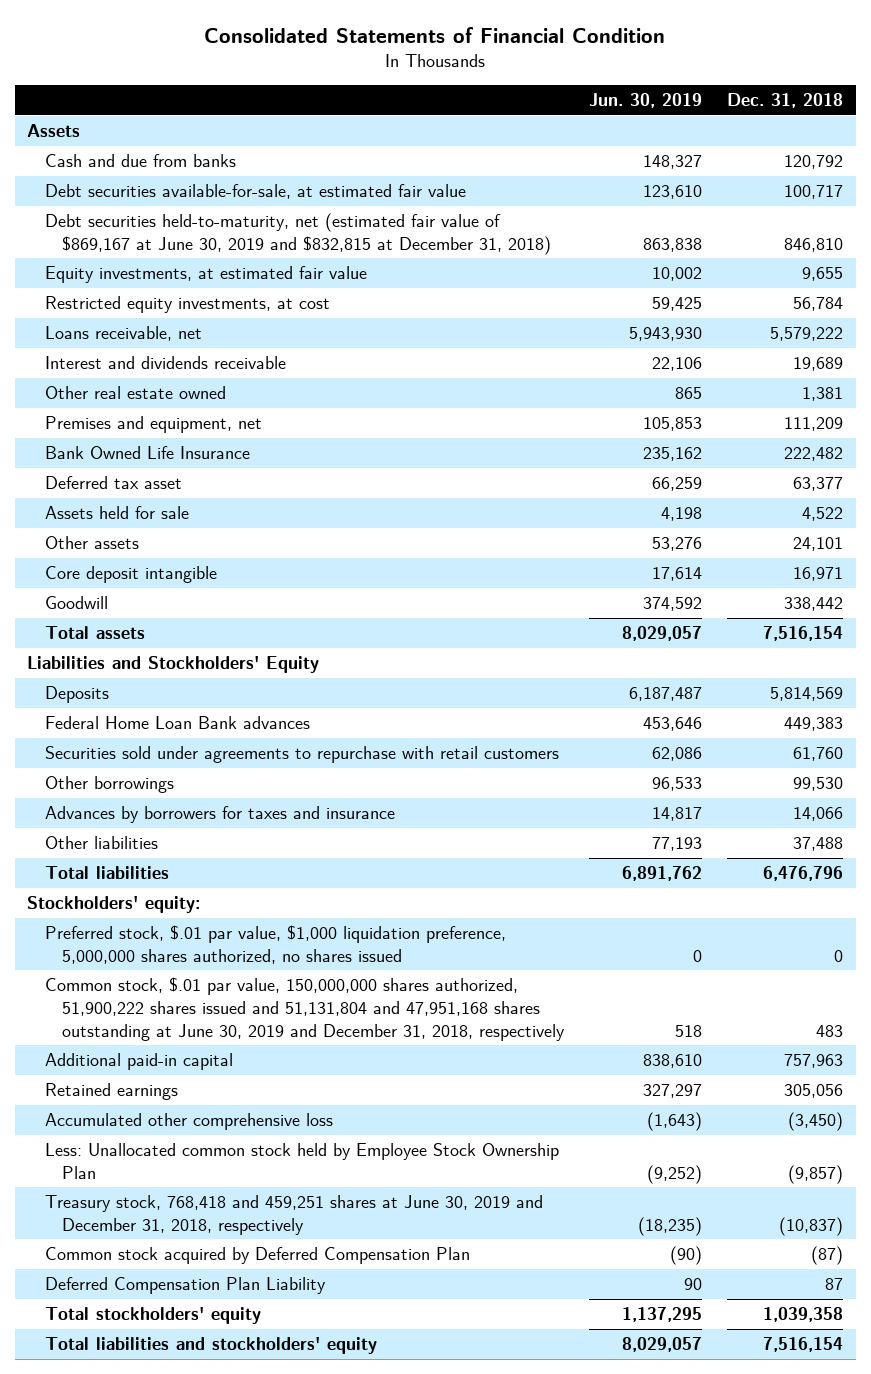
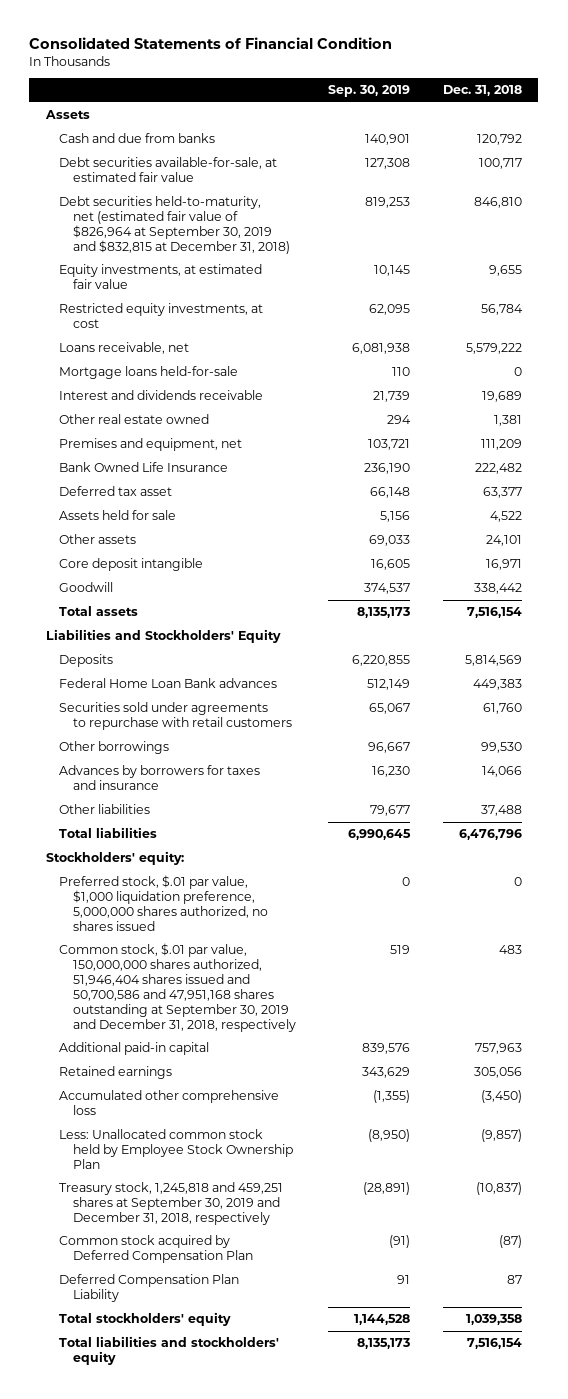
[589,93,703,109] Jun. 30, 2019 -> none
none -> [328,85,411,98] Sep. 30, 2019
[44,213,552,255] Debt securities held-to-maturity, net (estimated fair value of $869,167 at June 30, 2019 and $832,815 at December 31, 2018) -> [59,196,290,254] Debt securities held-to-maturity, net (estimated fair value of $826,964 at September 30, 2019 and $832,815 at December 31, 2018)
none -> [59,366,239,380] Mortgage loans held-for-sale
[44,977,566,1041] Common stock, $.01 par value, 150,000,000 shares authorized, 51,900,222 shares issued and 51,131,804 and 47,951,168 shares outstanding at June 30, 2019 and December 31, 2018, respectively -> [59,943,296,1032] Common stock, $.01 par value, 150,000,000 shares authorized, 51,946,404 shares issued and 50,700,586 and 47,951,168 shares outstanding at September 30, 2019 and December 31, 2018, respectively
[44,1195,543,1235] Treasury stock, 768,418 and 459,251 shares at June 30, 2019 and December 31, 2018, respectively -> [59,1182,284,1226] Treasury stock, 1,245,818 and 459,251 shares at September 30, 2019 and December 31, 2018, respectively

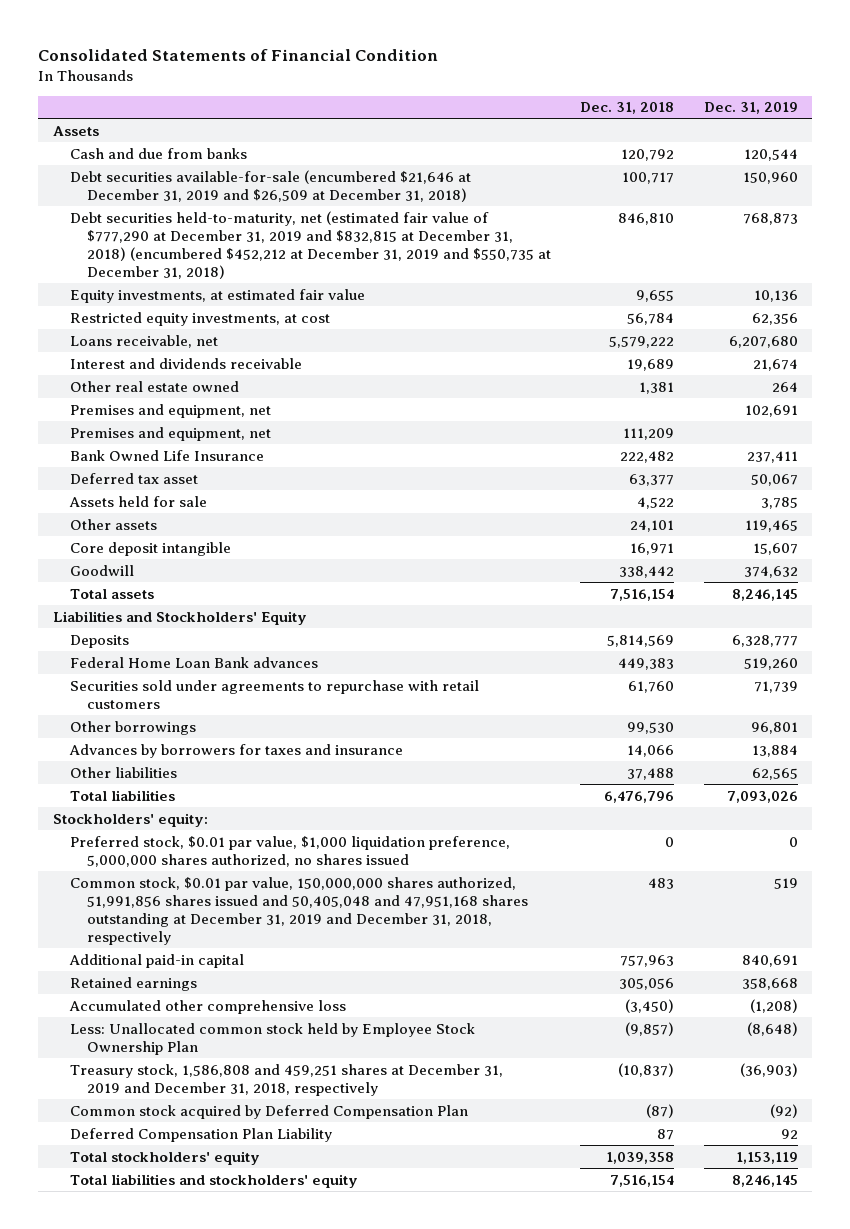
[328,85,411,98] Sep. 30, 2019 -> none
none -> [703,102,798,115] Dec. 31, 2019
[59,157,278,183] Debt securities available-for-sale, at estimated fair value -> [69,169,471,202] Debt securities available-for-sale (encumbered $21,646 at December 31, 2019 and $26,509 at December 31, 2018)
[59,196,290,254] Debt securities held-to-maturity, net (estimated fair value of $826,964 at September 30, 2019 and $832,815 at December 31, 2018) -> [69,210,551,279] Debt securities held-to-maturity, net (estimated fair value of $777,290 at December 31, 2019 and $832,815 at December 31, 2018) (encumbered $452,212 at December 31, 2019 and $550,735 at December 31, 2018)
[59,366,239,380] Mortgage loans held-for-sale -> none
none -> [69,403,271,418] Premises and equipment, net
[59,875,268,931] Preferred stock, $.01 par value, $1,000 liquidation preference, 5,000,000 shares authorized, no shares issued -> [69,835,510,867] Preferred stock, $0.01 par value, $1,000 liquidation preference, 5,000,000 shares authorized, no shares issued
[59,943,296,1032] Common stock, $.01 par value, 150,000,000 shares authorized, 51,946,404 shares issued and 50,700,586 and 47,951,168 shares outstanding at September 30, 2019 and December 31, 2018, respectively -> [69,876,528,945] Common stock, $0.01 par value, 150,000,000 shares authorized, 51,991,856 shares issued and 50,405,048 and 47,951,168 shares outstanding at December 31, 2019 and December 31, 2018, respectively
[59,1182,284,1226] Treasury stock, 1,245,818 and 459,251 shares at September 30, 2019 and December 31, 2018, respectively -> [69,1063,503,1096] Treasury stock, 1,586,808 and 459,251 shares at December 31, 2019 and December 31, 2018, respectively

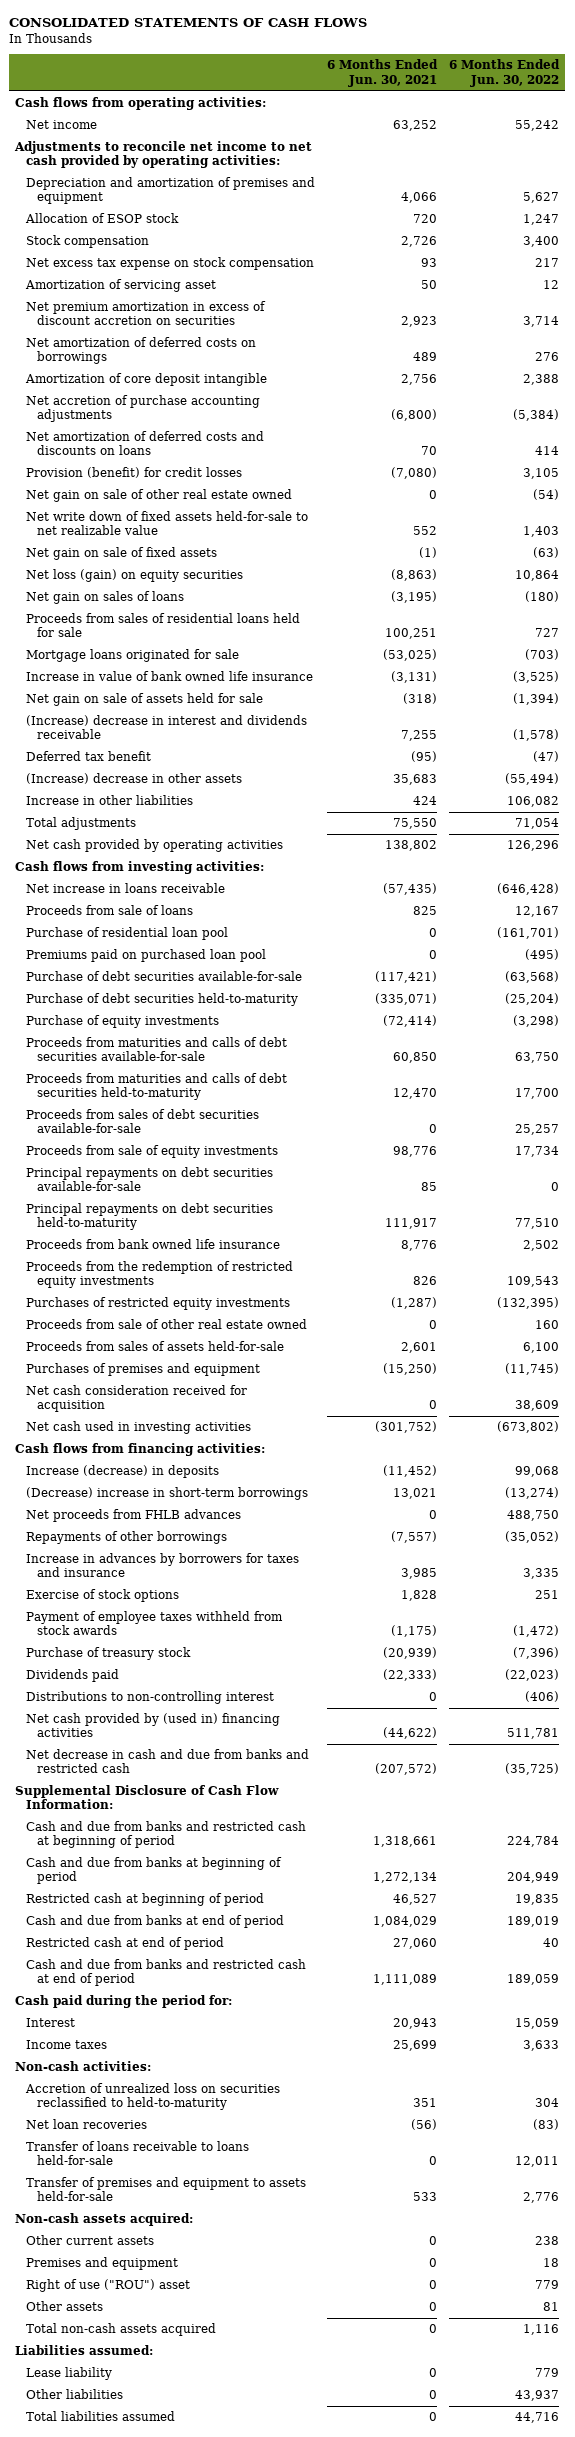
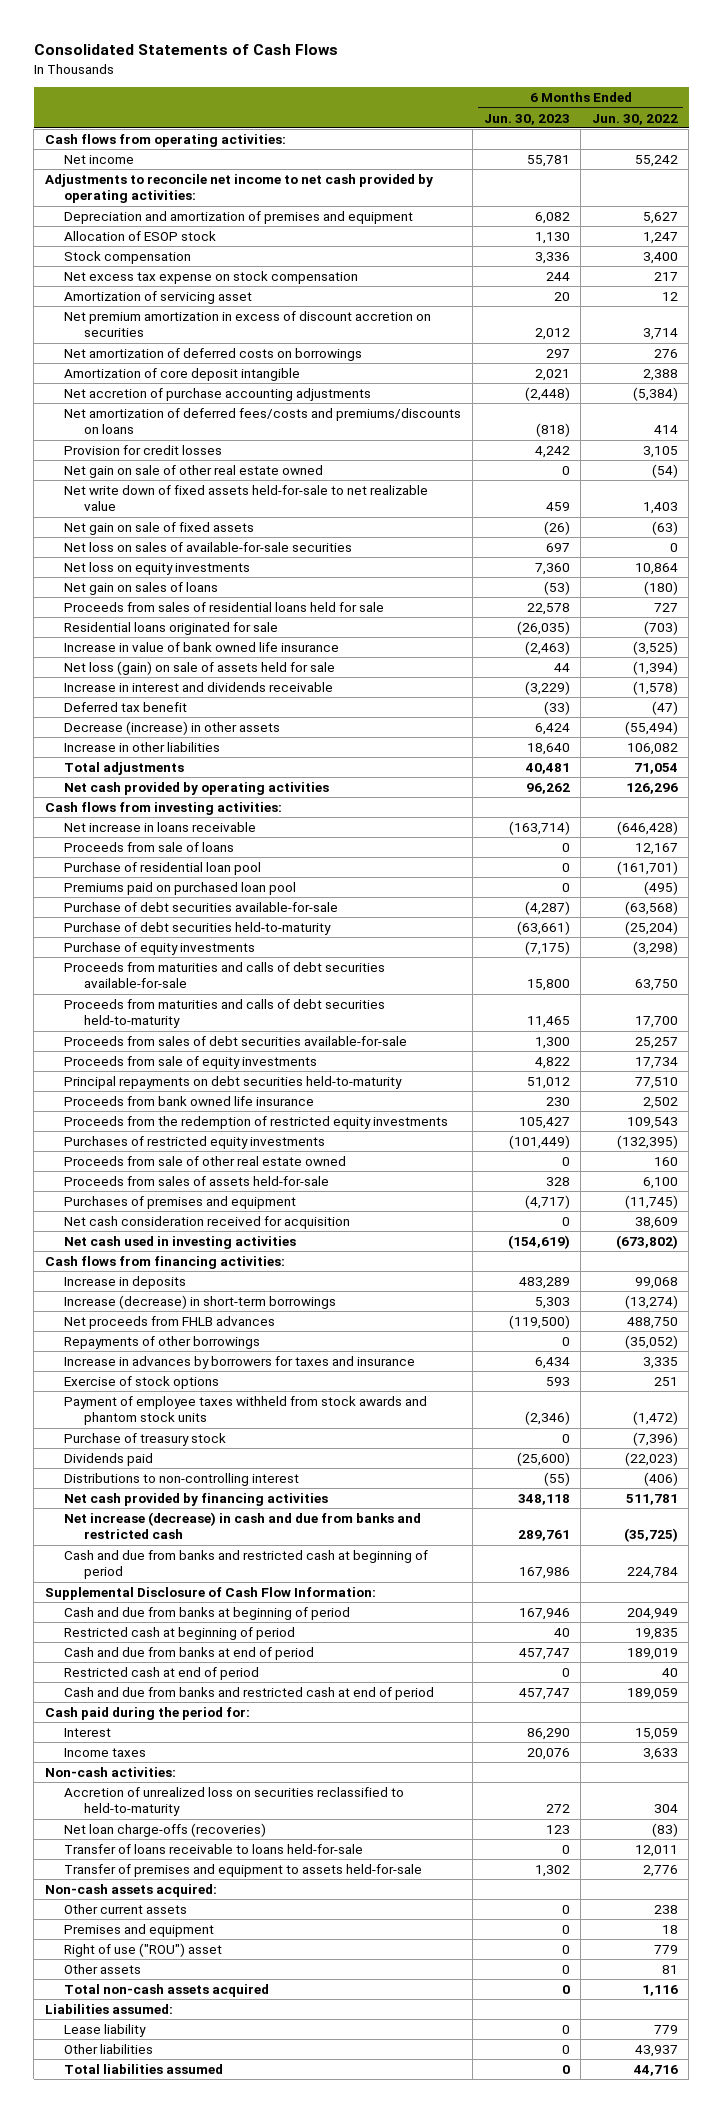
[9,18,368,28] CONSOLIDATED STATEMENTS OF CASH FLOWS -> [33,44,338,56] Consolidated Statements of Cash Flows
[327,59,439,87] 6 Months Ended Jun. 30, 2021 -> none
none -> [483,113,570,125] Jun. 30, 2023
[26,431,265,456] Net amortization of deferred costs and discounts on loans -> [64,407,462,435] Net amortization of deferred fees/costs and premiums/discounts on loans
[26,467,243,479] Provision (benefit) for credit losses -> [64,444,223,455] Provision for credit losses
none -> [64,541,353,552] Net loss on sales of available-for-sale securities
[26,569,244,583] Net loss (gain) on equity securities -> [64,561,251,575] Net loss on equity investments
[26,649,240,663] Mortgage loans originated for sale -> [64,621,279,635] Residential loans originated for sale
[26,693,264,707] Net gain on sale of assets held for sale -> [64,660,336,675] Net loss (gain) on sale of assets held for sale
[26,715,308,740] (Increase) decrease in interest and dividends receivable -> [64,681,334,692] Increase in interest and dividends receivable
[26,773,243,785] (Increase) decrease in other assets -> [64,720,281,735] Decrease (increase) in other assets
[26,1167,274,1192] Principal repayments on debt securities available-for-sale -> none
[26,1465,220,1479] Increase (decrease) in deposits -> [64,1275,187,1289] Increase in deposits
[26,1487,309,1501] (Decrease) increase in short-term borrowings -> [64,1294,337,1309] Increase (decrease) in short-term borrowings
[26,1611,284,1636] Payment of employee taxes withheld from stock awards -> [64,1395,428,1426] Payment of employee taxes withheld from stock awards and phantom stock units
[26,1713,281,1738] Net cash provided by (used in) financing activities -> [64,1492,329,1506] Net cash provided by financing activities
[26,1749,310,1774] Net decrease in cash and due from banks and restricted cash -> [64,1511,422,1540] Net increase (decrease) in cash and due from banks and restricted cash
[15,1785,280,1810] Supplemental Disclosure of Cash Flow Information: -> [45,1586,377,1600] Supplemental Disclosure of Cash Flow Information:
[26,2119,148,2130] Net loan recoveries -> [64,1822,267,1837] Net loan charge-offs (recoveries)

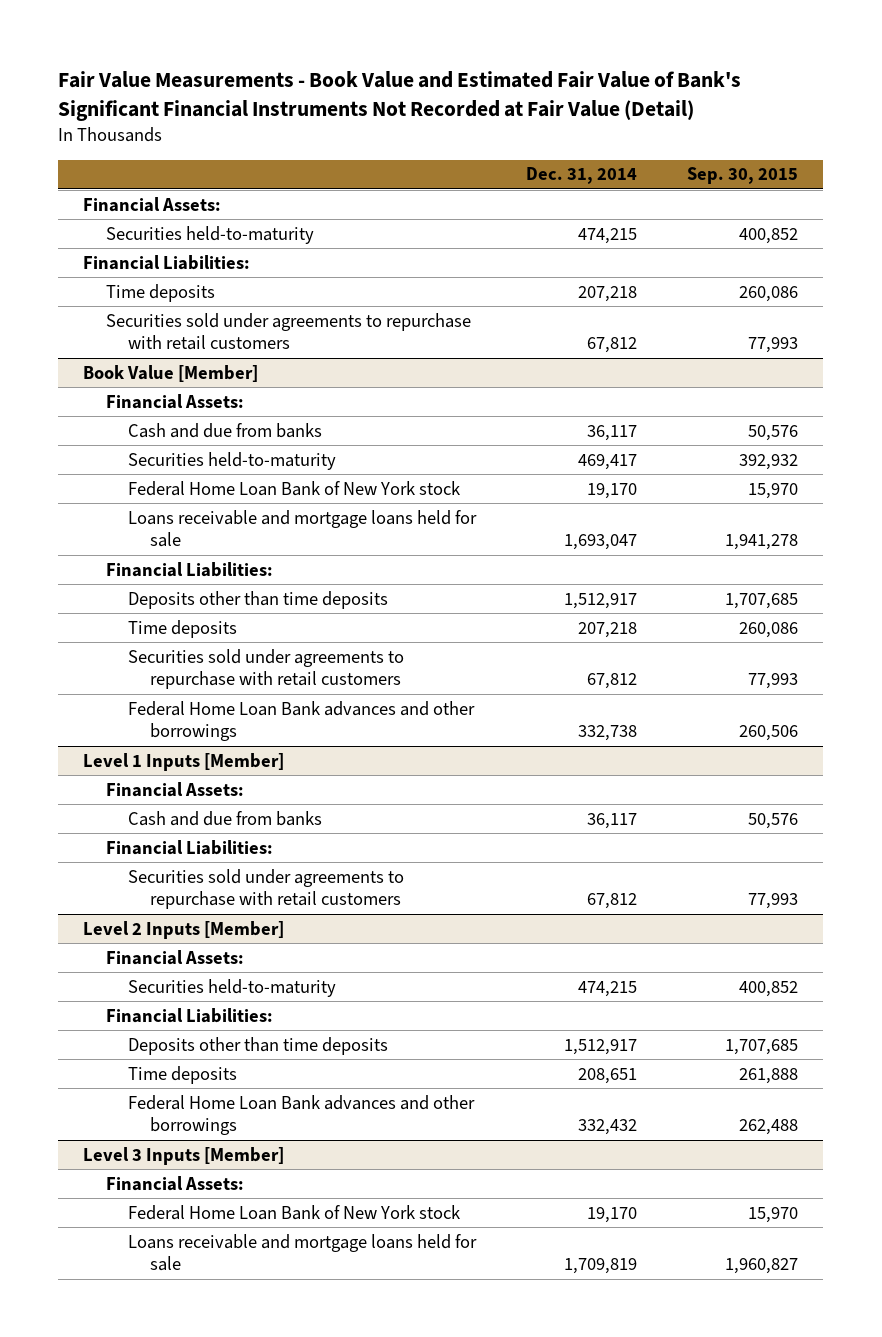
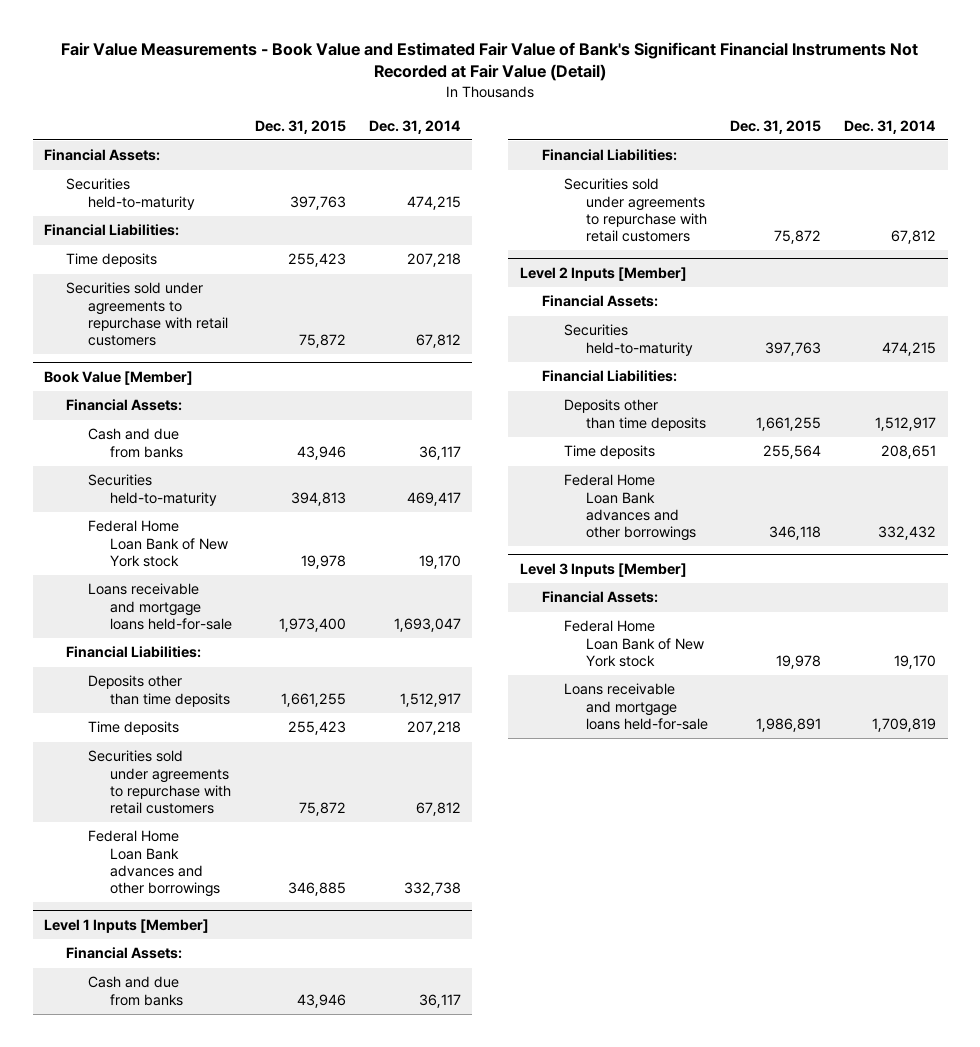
[687,167,799,185] Sep. 30, 2015 -> none
none -> [255,119,347,134] Dec. 31, 2015
[128,509,478,548] Loans receivable and mortgage loans held for sale -> [88,583,233,630] Loans receivable and mortgage loans held-for-sale
[128,1233,478,1272] Loans receivable and mortgage loans held for sale -> [563,683,708,730] Loans receivable and mortgage loans held-for-sale

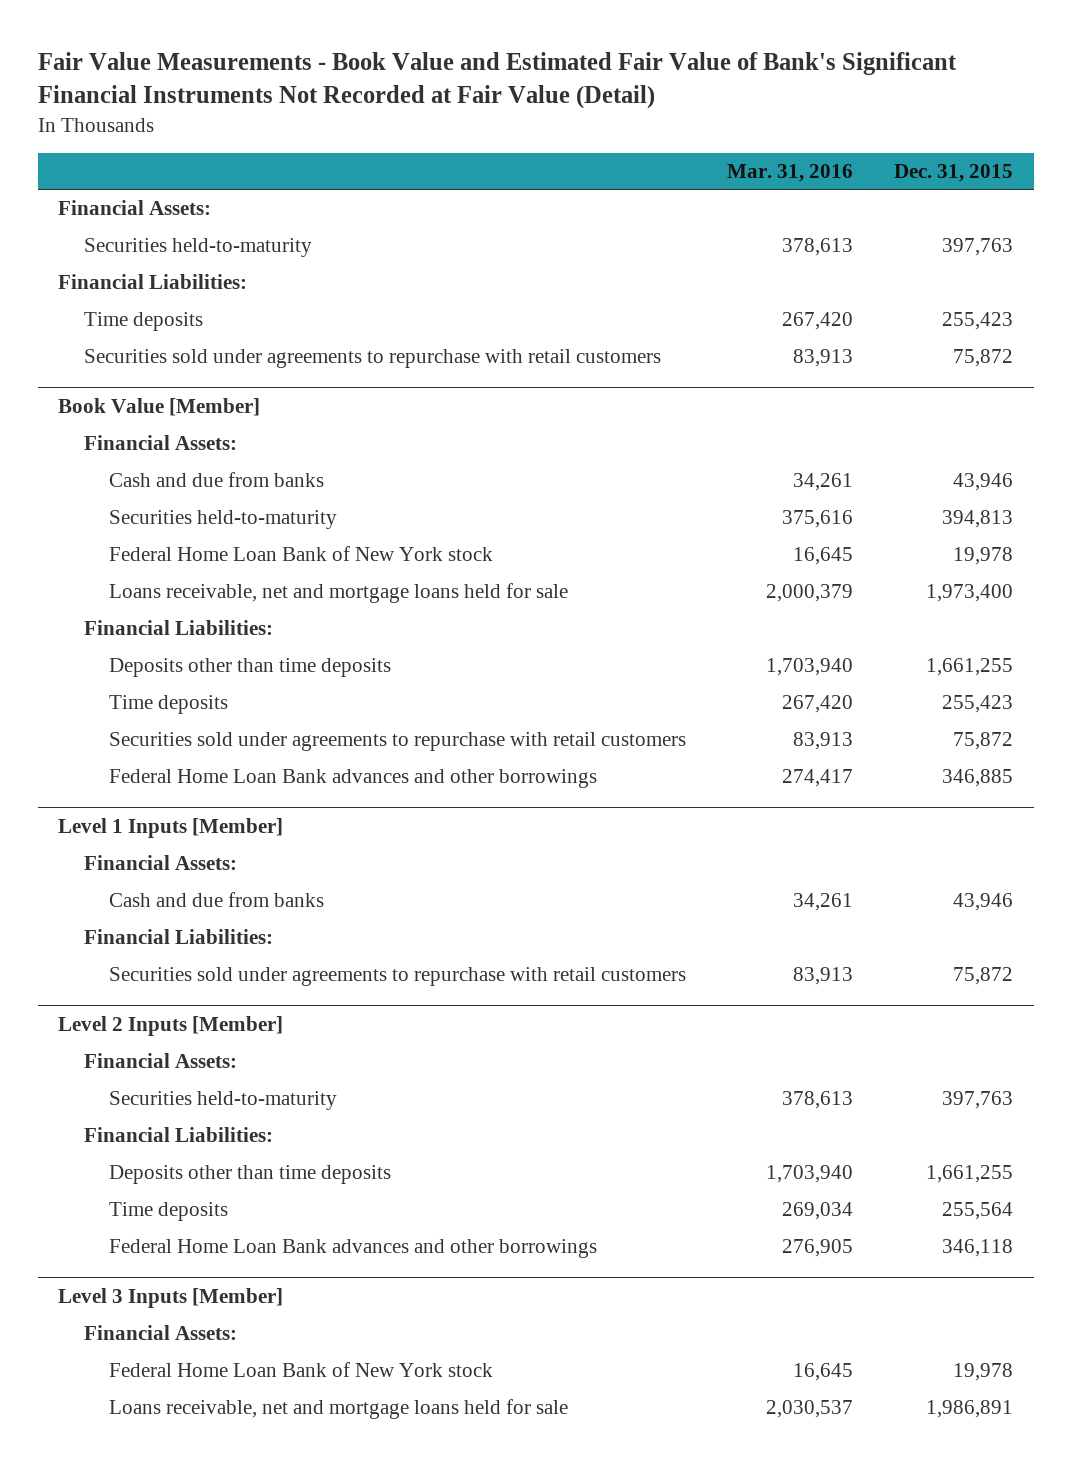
[368,119,461,134] Dec. 31, 2014 -> none
none -> [727,163,854,182] Mar. 31, 2016
[88,583,233,630] Loans receivable and mortgage loans held-for-sale -> [109,583,569,604] Loans receivable, net and mortgage loans held for sale
[563,683,708,730] Loans receivable and mortgage loans held-for-sale -> [109,1399,569,1420] Loans receivable, net and mortgage loans held for sale

